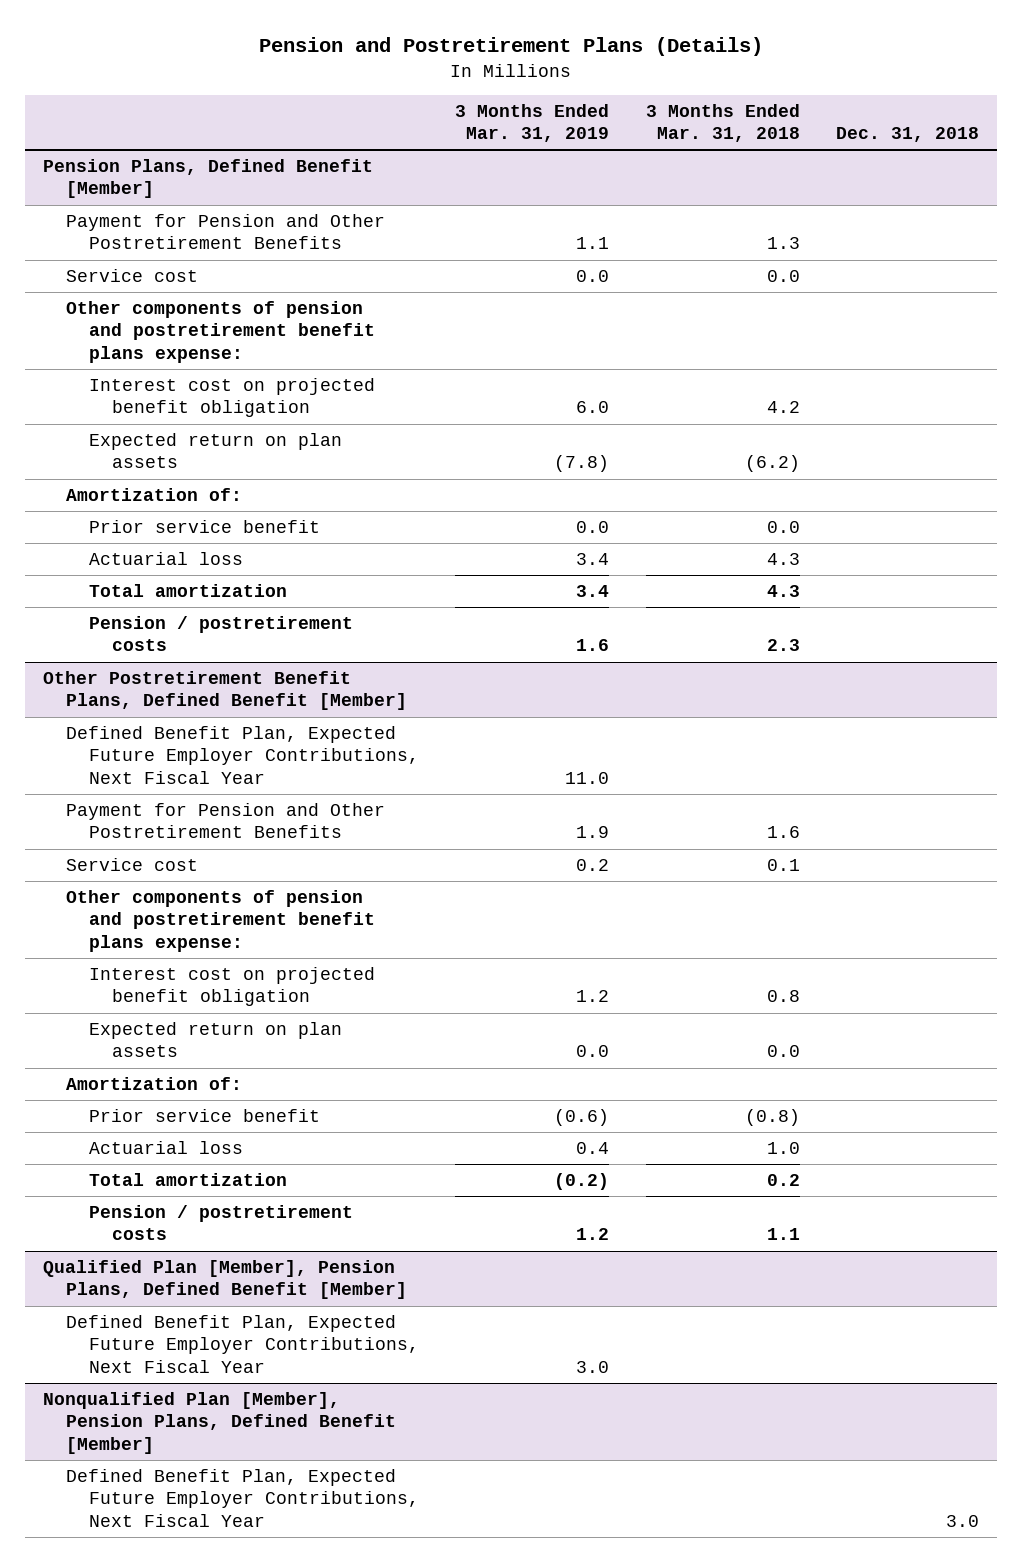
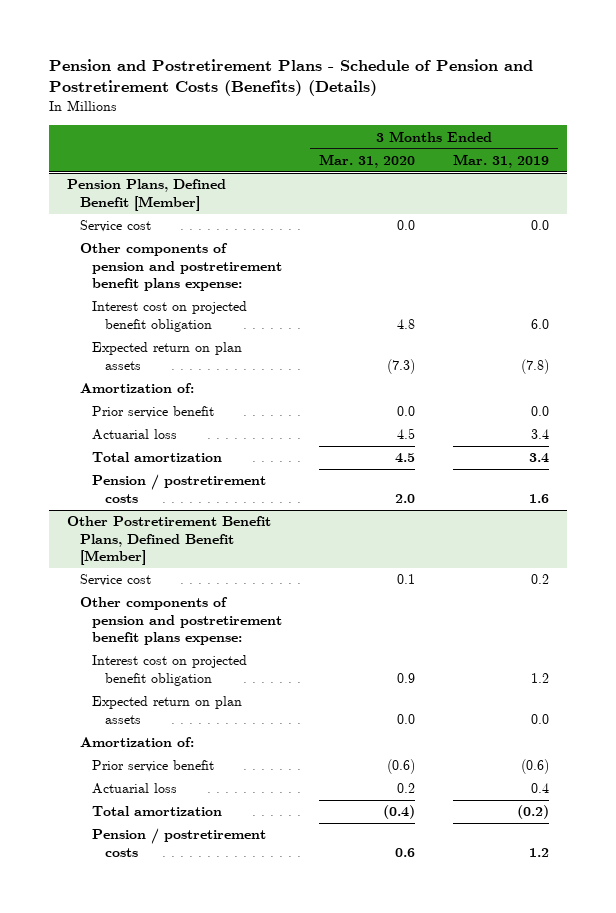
[258,37,763,57] Pension and Postretirement Plans (Details) -> [48,58,533,97] Pension and Postretirement Plans - Schedule of Pension and Postretirement Costs (Benefits) (Details)
[645,103,800,143] 3 Months Ended Mar. 31, 2018 -> none
[836,127,980,143] Dec. 31, 2018 -> none
none -> [319,153,416,168] Mar. 31, 2020
[65,214,385,250] Payment for Pension and Other Postretirement Benefits -> none
[65,726,420,784] Defined Benefit Plan, Expected Future Employer Contributions, Next Fiscal Year -> none
[65,803,385,839] Payment for Pension and Other Postretirement Benefits -> none
[42,1260,407,1300] Qualified Plan [Member], Pension Plans, Defined Benefit [Member] -> none
[65,1315,420,1373] Defined Benefit Plan, Expected Future Employer Contributions, Next Fiscal Year -> none
[42,1392,396,1454] Nonqualified Plan [Member], Pension Plans, Defined Benefit [Member] -> none
[65,1469,420,1527] Defined Benefit Plan, Expected Future Employer Contributions, Next Fiscal Year -> none

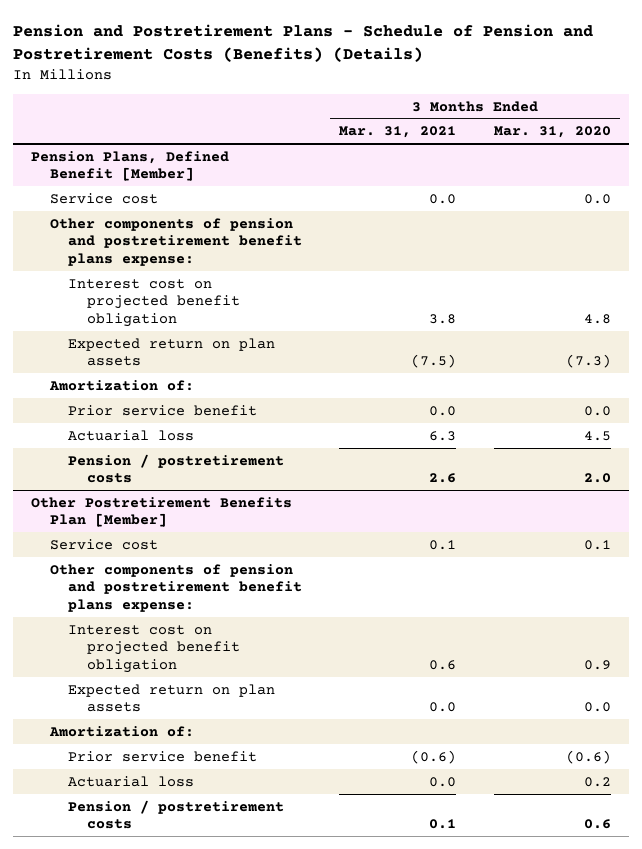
[452,153,549,168] Mar. 31, 2019 -> none
none -> [339,126,457,139] Mar. 31, 2021
[92,452,223,463] Total amortization -> none
[67,516,272,566] Other Postretirement Benefit Plans, Defined Benefit [Member] -> [31,496,293,528] Other Postretirement Benefits Plan [Member]
[92,806,223,817] Total amortization -> none

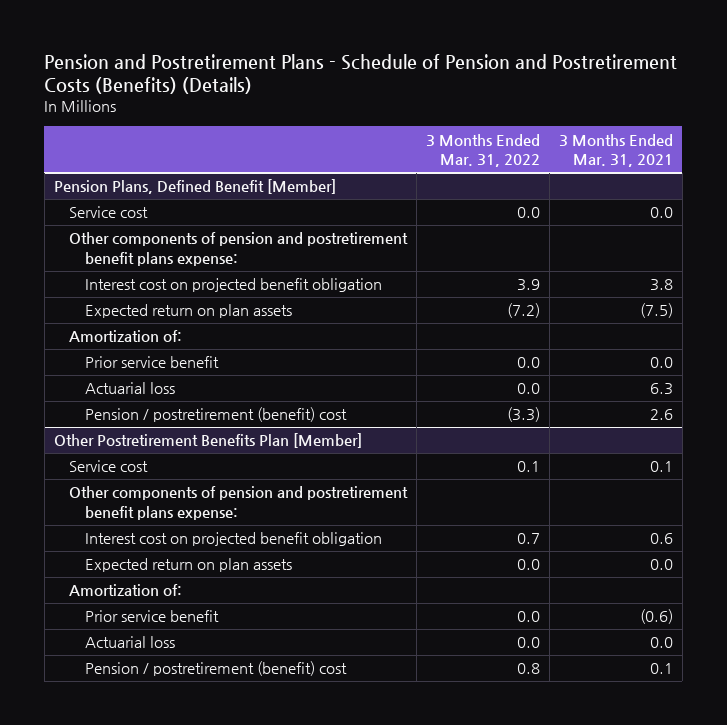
[493,126,611,139] Mar. 31, 2020 -> none
none -> [426,133,541,168] 3 Months Ended Mar. 31, 2022
[68,453,285,484] Pension / postretirement costs -> [84,407,347,423] Pension / postretirement (benefit) cost
[68,799,285,830] Pension / postretirement costs -> [84,661,347,677] Pension / postretirement (benefit) cost

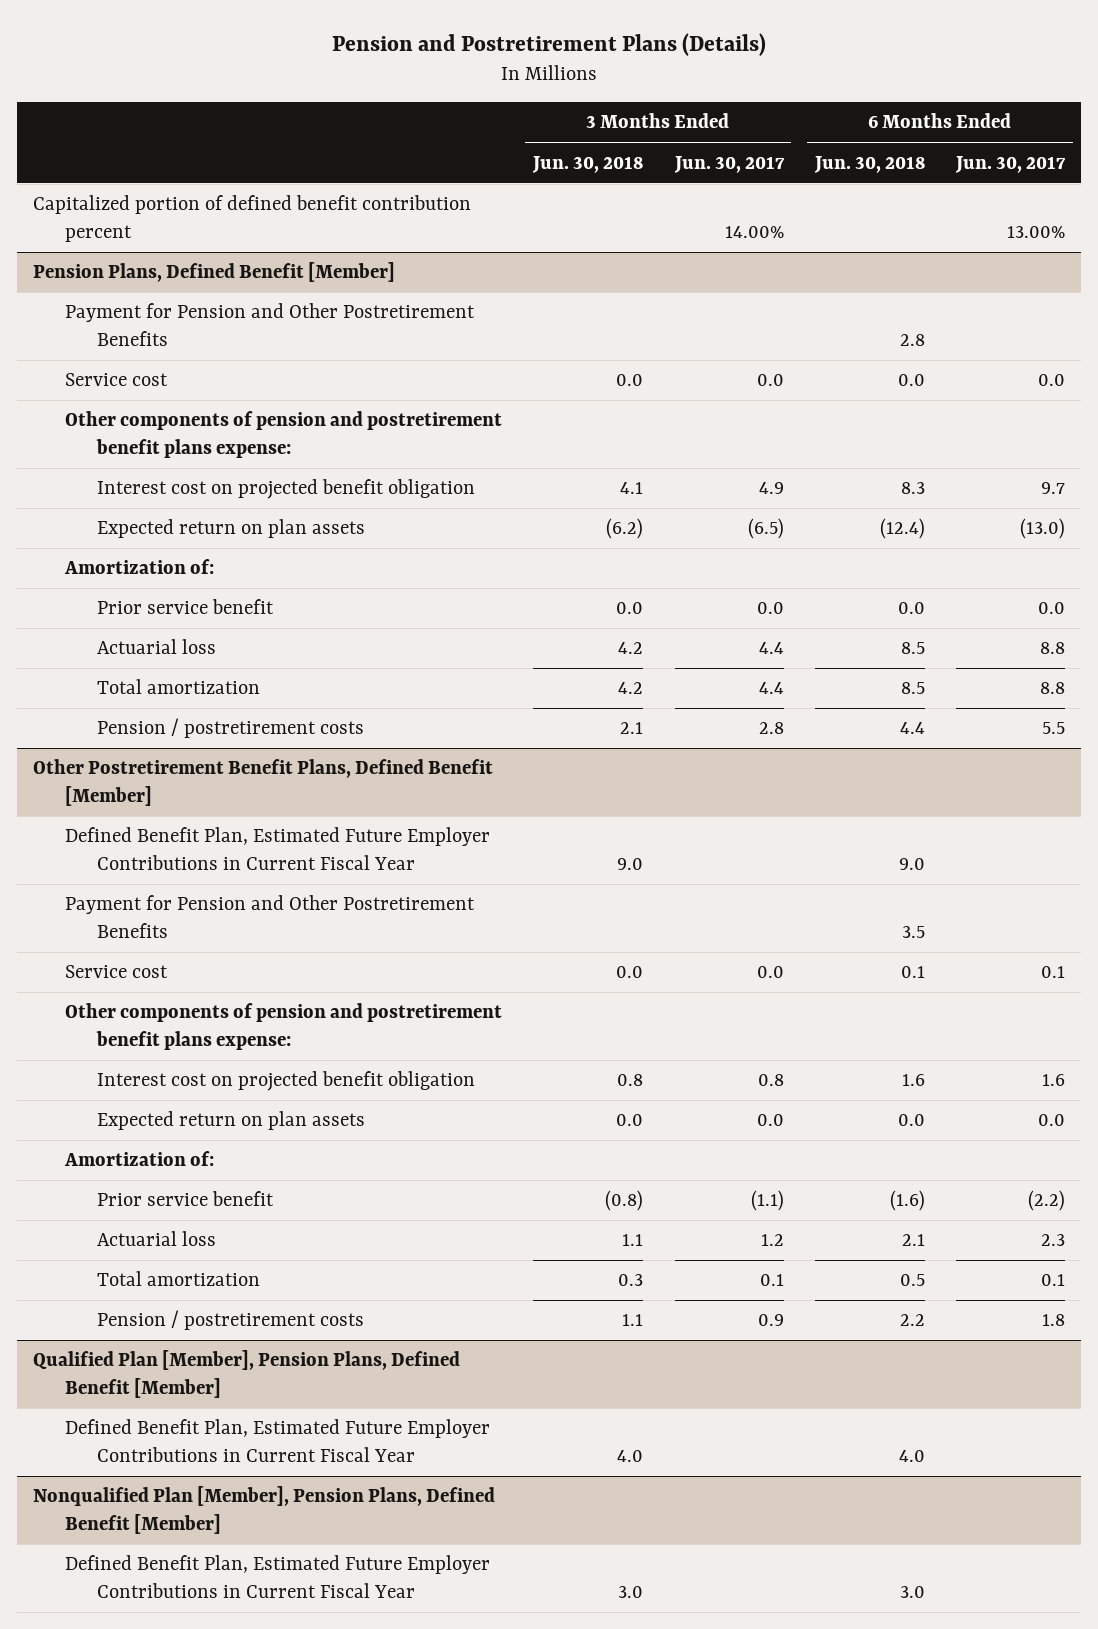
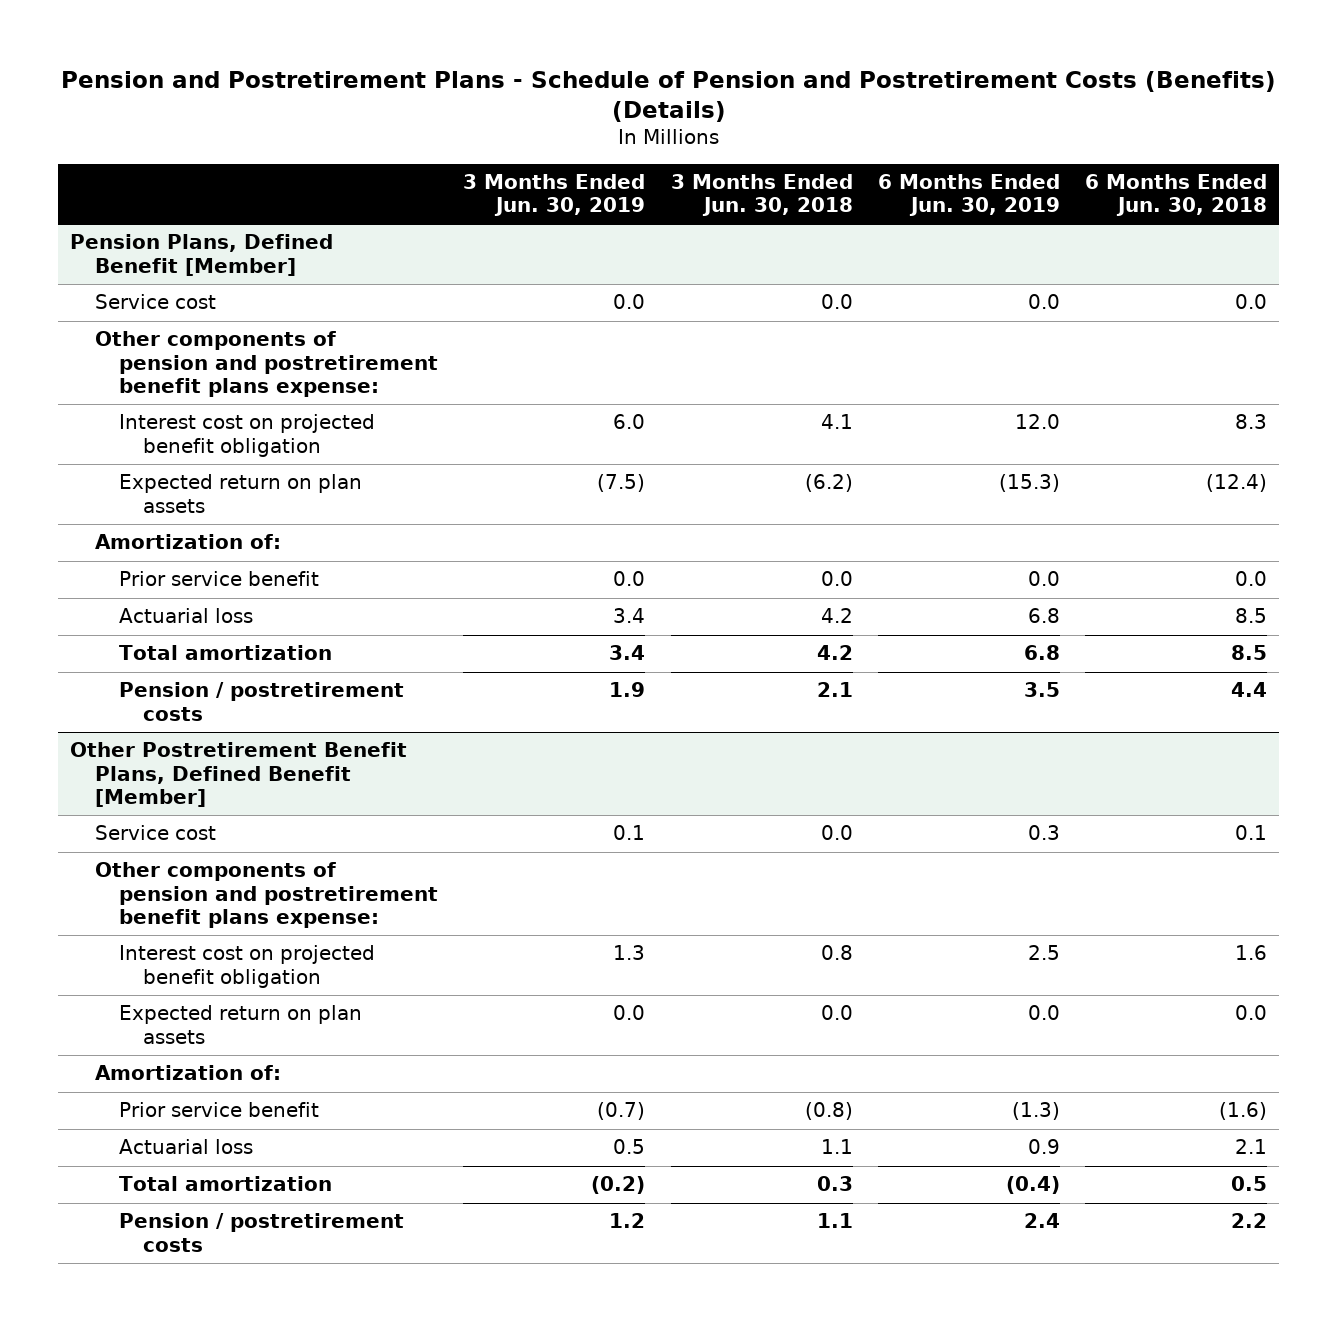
[332,33,767,57] Pension and Postretirement Plans (Details) -> [60,70,1276,123] Pension and Postretirement Plans - Schedule of Pension and Postretirement Costs (Benefits) (Details)
[673,155,785,173] Jun. 30, 2017 -> none
[955,155,1067,173] Jun. 30, 2017 -> none
none -> [463,174,646,217] 3 Months Ended Jun. 30, 2019
none -> [877,174,1060,217] 6 Months Ended Jun. 30, 2019
[33,195,472,242] Capitalized portion of defined benefit contribution percent -> none
[65,303,476,346] Payment for Pension and Other Postretirement Benefits -> none
[65,827,491,870] Defined Benefit Plan, Estimated Future Employer Contributions in Current Fiscal Year -> none
[65,895,476,938] Payment for Pension and Other Postretirement Benefits -> none
[33,1350,461,1398] Qualified Plan [Member], Pension Plans, Defined Benefit [Member] -> none
[65,1419,491,1462] Defined Benefit Plan, Estimated Future Employer Contributions in Current Fiscal Year -> none
[33,1486,496,1534] Nonqualified Plan [Member], Pension Plans, Defined Benefit [Member] -> none
[65,1555,491,1598] Defined Benefit Plan, Estimated Future Employer Contributions in Current Fiscal Year -> none

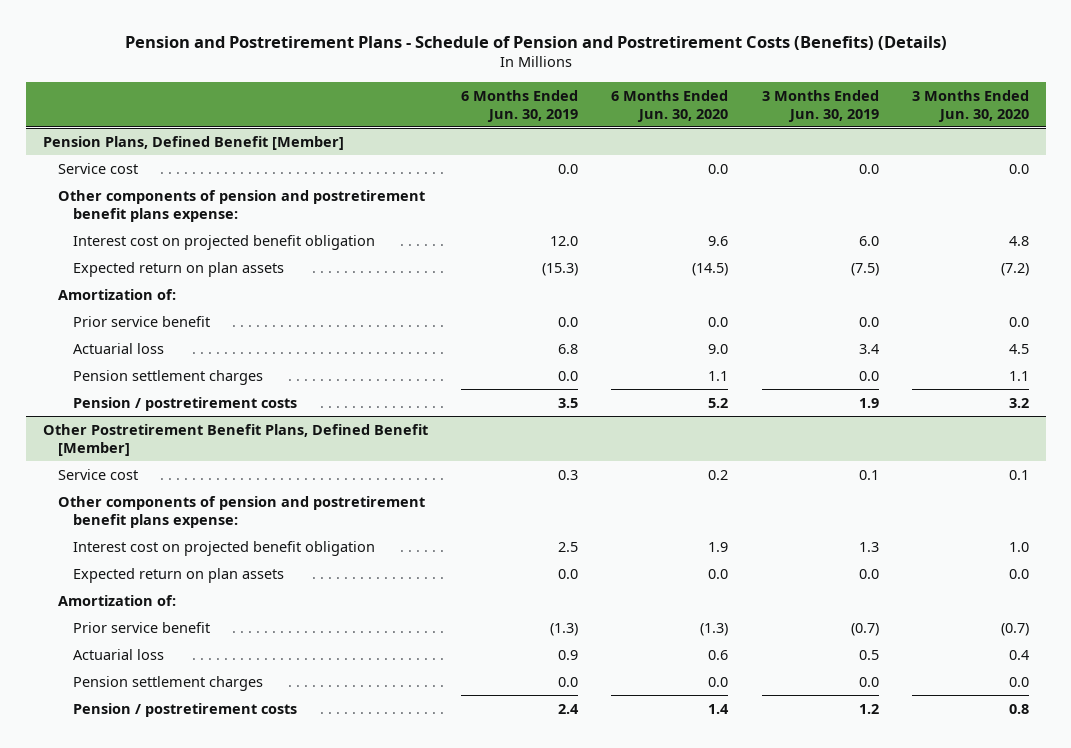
[670,174,853,217] 3 Months Ended Jun. 30, 2018 -> none
[1084,174,1267,217] 6 Months Ended Jun. 30, 2018 -> none
none -> [611,89,729,122] 6 Months Ended Jun. 30, 2020
none -> [911,89,1029,122] 3 Months Ended Jun. 30, 2020
[119,645,333,661] Total amortization -> none
none -> [73,369,264,385] Pension settlement charges
[119,1176,333,1192] Total amortization -> none
none -> [73,675,264,691] Pension settlement charges

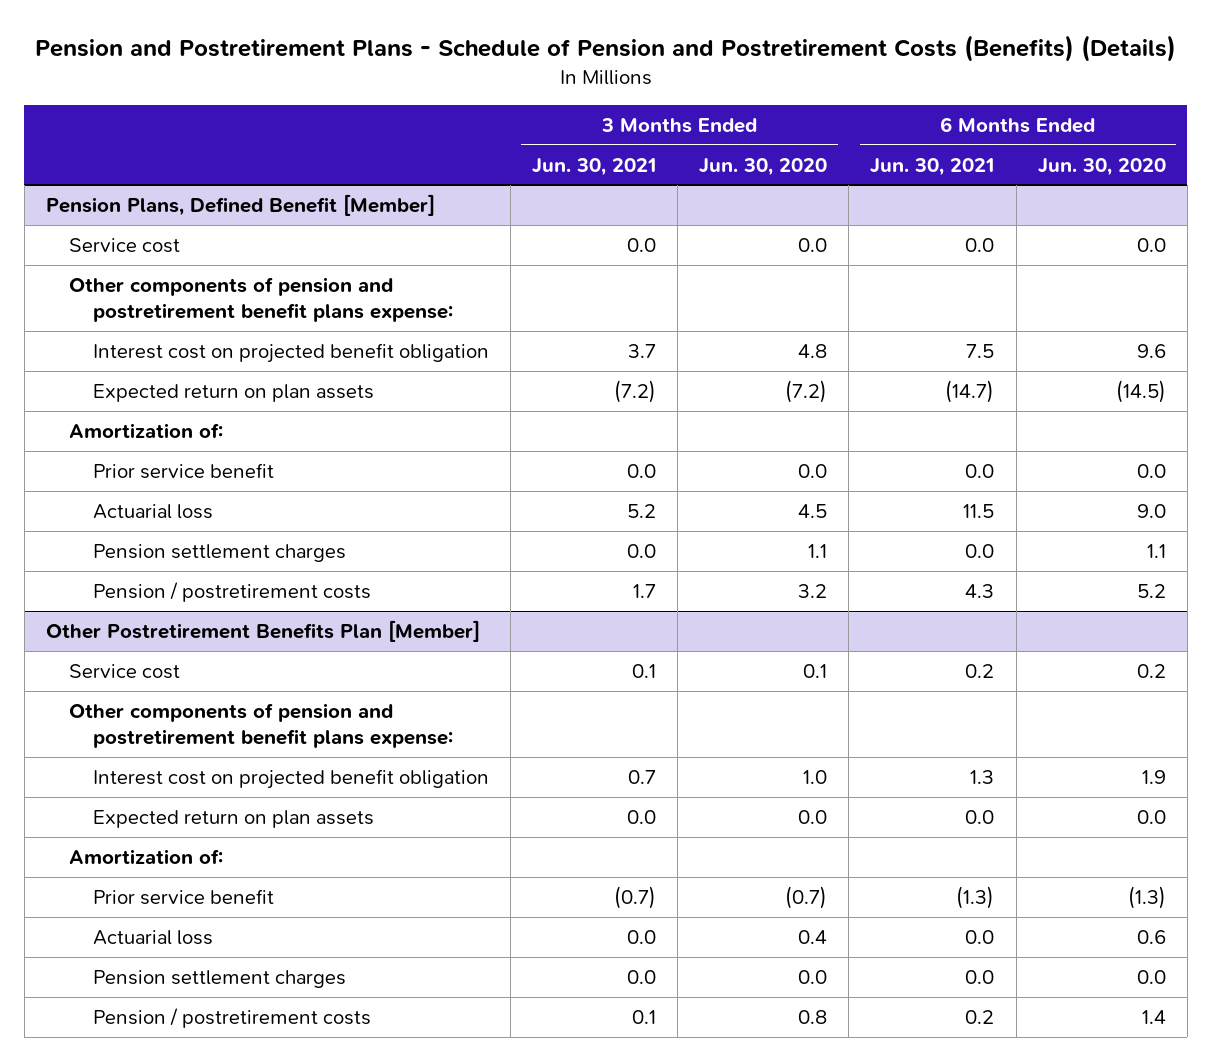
[460,89,578,122] 6 Months Ended Jun. 30, 2019 -> none
[761,89,879,122] 3 Months Ended Jun. 30, 2019 -> none
none -> [531,157,656,176] Jun. 30, 2021
none -> [870,157,995,176] Jun. 30, 2021
[42,423,428,456] Other Postretirement Benefit Plans, Defined Benefit [Member] -> [45,619,480,642] Other Postretirement Benefits Plan [Member]

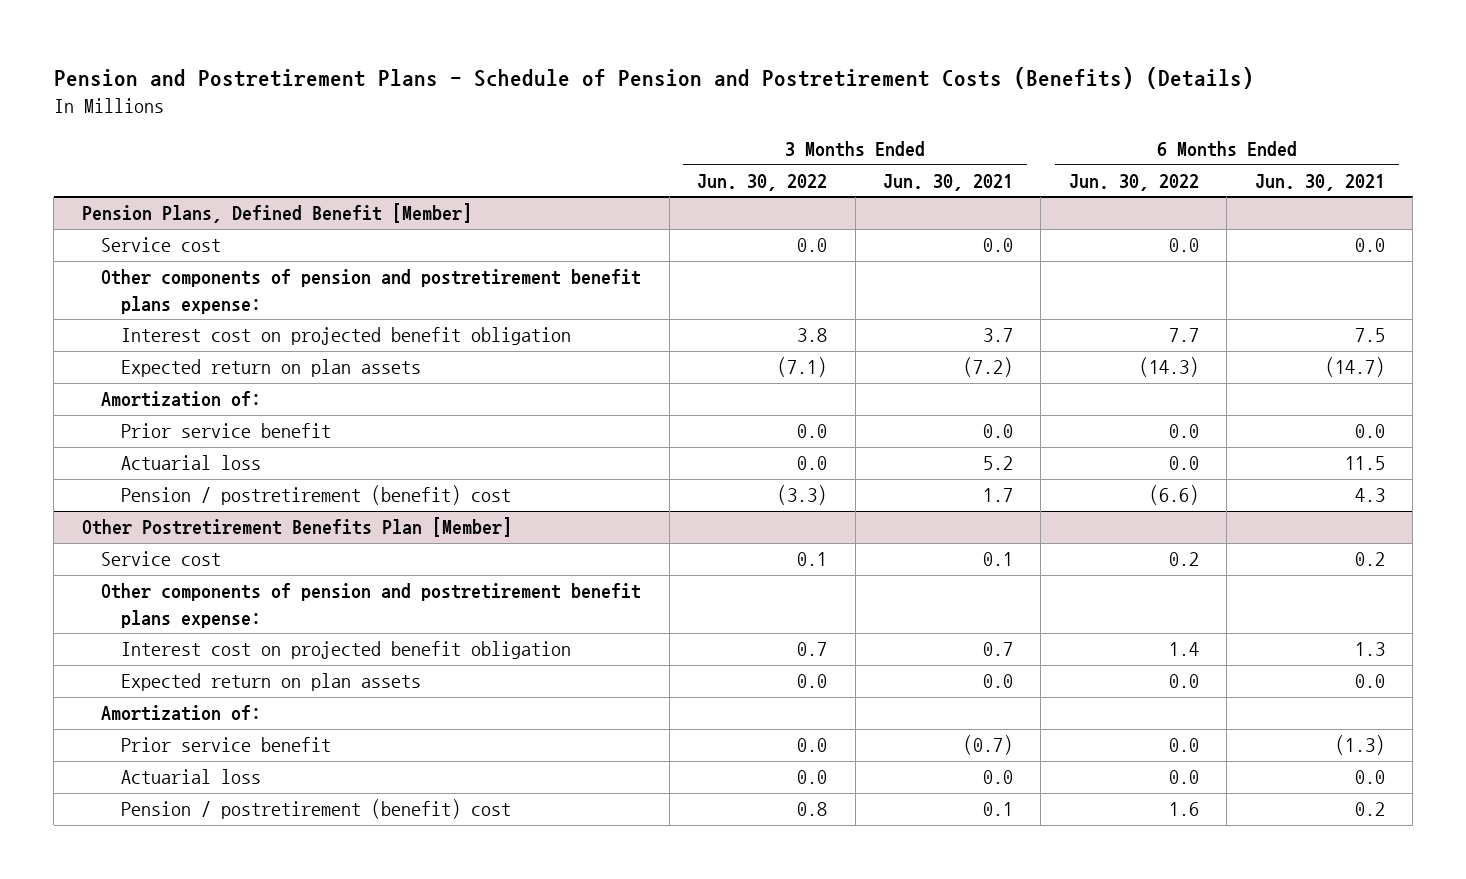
[699,157,828,176] Jun. 30, 2020 -> none
[1037,157,1166,176] Jun. 30, 2020 -> none
none -> [697,173,828,191] Jun. 30, 2022
none -> [1068,173,1199,191] Jun. 30, 2022
[92,543,346,562] Pension settlement charges -> none
[92,581,371,602] Pension / postretirement costs -> [121,485,512,506] Pension / postretirement (benefit) cost
[92,969,346,988] Pension settlement charges -> none
[92,1007,371,1028] Pension / postretirement costs -> [121,799,512,820] Pension / postretirement (benefit) cost

